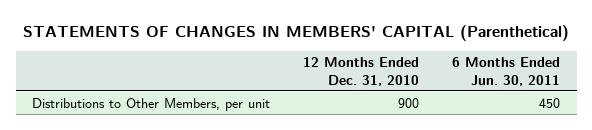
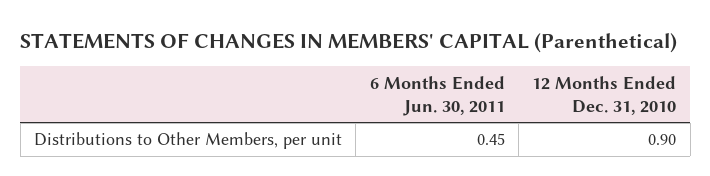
[398,97,420,108] 900 -> [648,134,677,146] 0.90
[539,97,561,108] 450 -> [476,133,505,146] 0.45

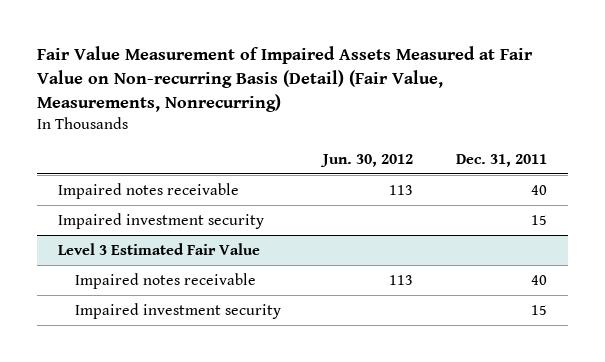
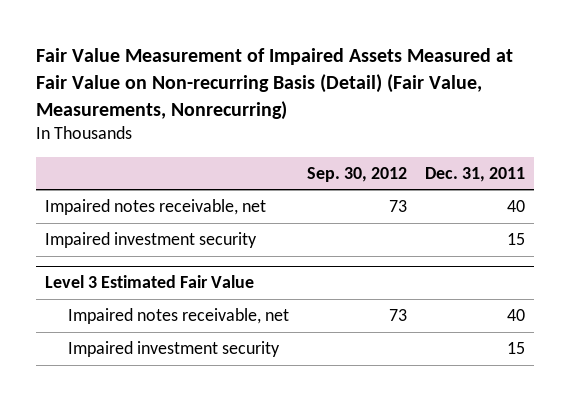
[320,153,414,167] Jun. 30, 2012 -> none
none -> [306,166,407,182] Sep. 30, 2012
[57,182,239,199] Impaired notes receivable -> [44,198,266,215] Impaired notes receivable, net
[74,272,256,289] Impaired notes receivable -> [67,307,289,324] Impaired notes receivable, net

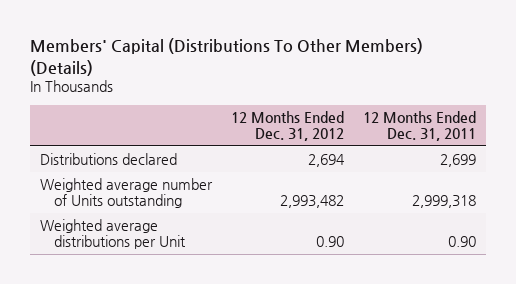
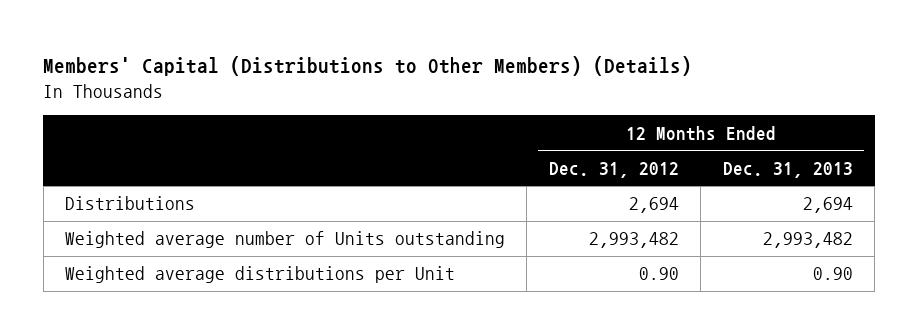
[30,38,424,76] Members' Capital (Distributions To Other Members) (Details) -> [43,55,693,76] Members' Capital (Distributions to Other Members) (Details)
[363,111,477,141] 12 Months Ended Dec. 31, 2011 -> none
none -> [722,161,853,178] Dec. 31, 2013
[39,153,177,166] Distributions declared -> [65,196,196,211] Distributions

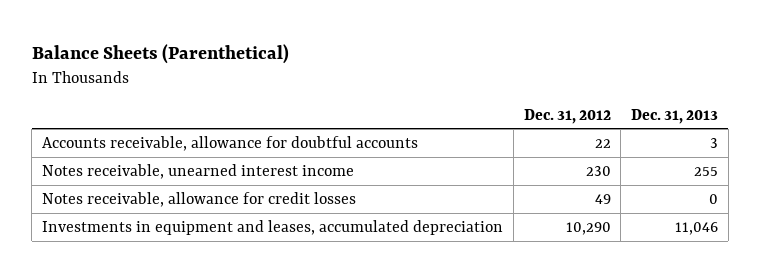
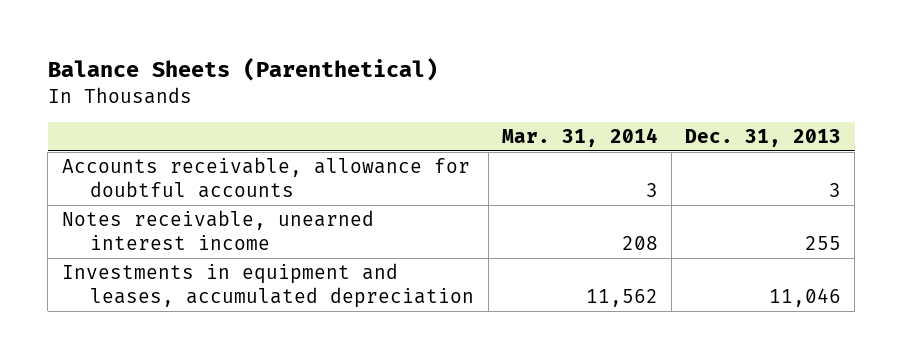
[523,108,611,124] Dec. 31, 2012 -> none
none -> [501,127,658,147] Mar. 31, 2014
[41,191,356,207] Notes receivable, allowance for credit losses -> none

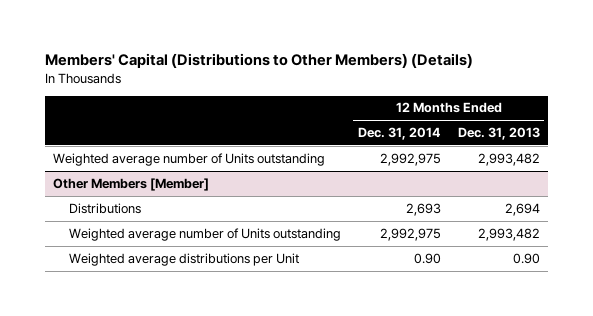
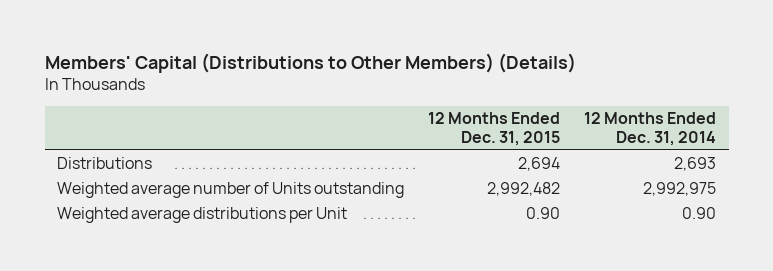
[457,126,540,140] Dec. 31, 2013 -> none
none -> [428,112,561,146] 12 Months Ended Dec. 31, 2015
[53,152,326,166] Weighted average number of Units outstanding -> none
[53,177,210,191] Other Members [Member] -> none

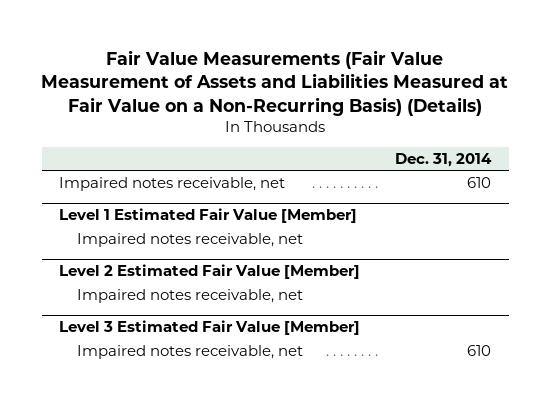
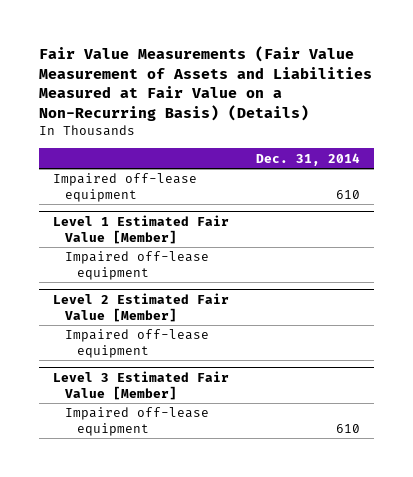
[59,176,286,191] Impaired notes receivable, net -> [52,173,197,202] Impaired off-lease equipment
[77,232,304,247] Impaired notes receivable, net -> [64,251,209,280] Impaired off-lease equipment
[77,288,304,303] Impaired notes receivable, net -> [64,329,209,358] Impaired off-lease equipment
[77,344,304,359] Impaired notes receivable, net -> [64,407,209,436] Impaired off-lease equipment

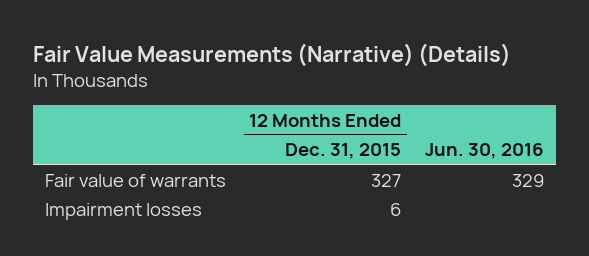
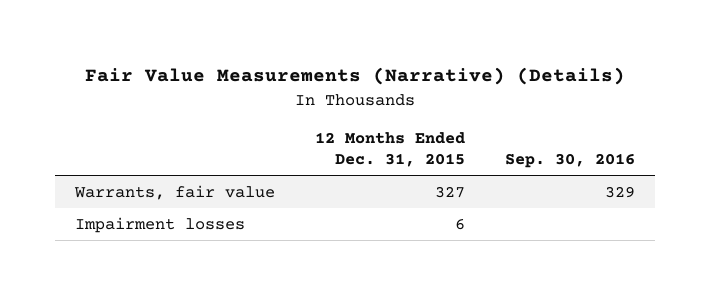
[425,143,545,160] Jun. 30, 2016 -> none
none -> [504,153,635,169] Sep. 30, 2016
[44,173,226,187] Fair value of warrants -> [73,184,275,200] Warrants, fair value

